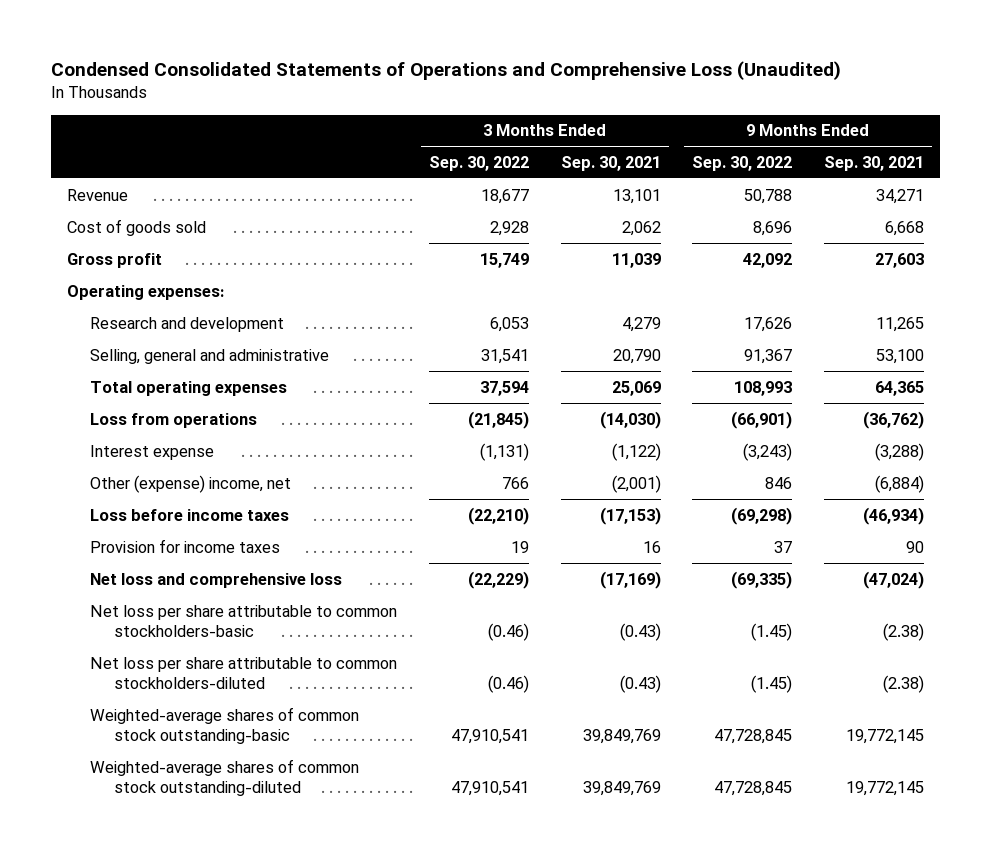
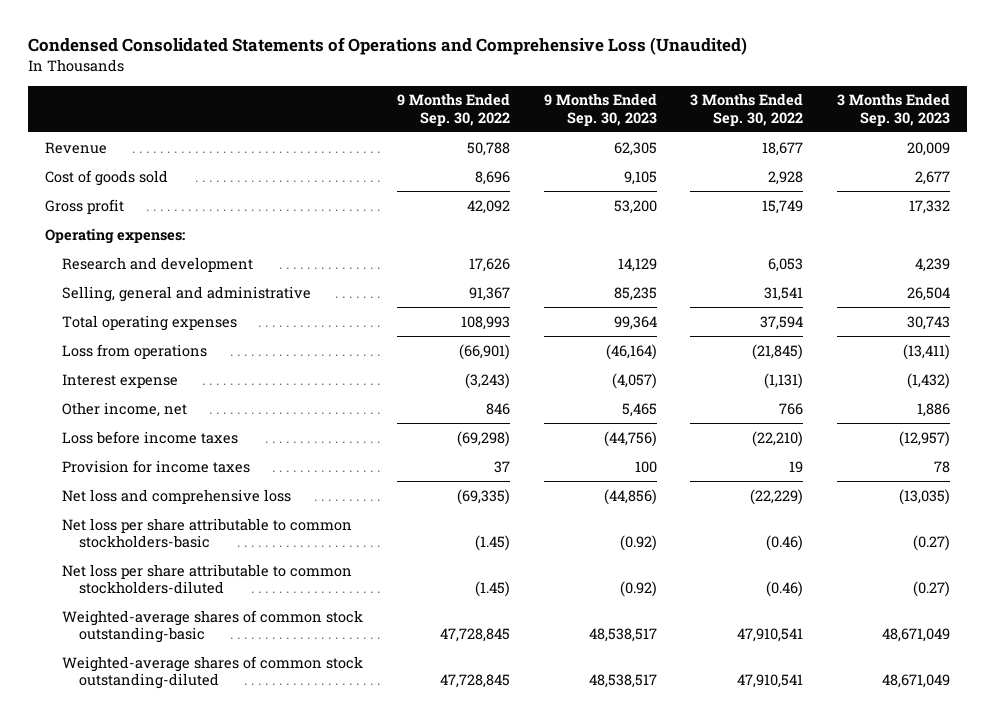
[560,155,661,171] Sep. 30, 2021 -> none
[823,155,924,171] Sep. 30, 2021 -> none
none -> [543,93,657,126] 9 Months Ended Sep. 30, 2023
none -> [837,93,951,126] 3 Months Ended Sep. 30, 2023
[90,474,292,493] Other (expense) income, net -> [61,401,187,417] Other income, net

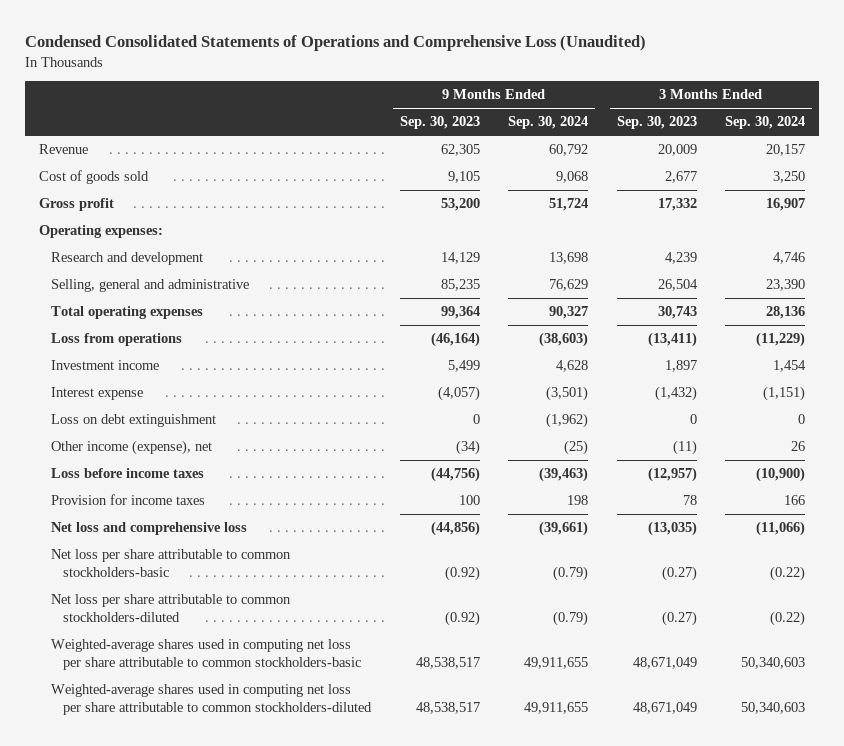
[396,93,510,126] 9 Months Ended Sep. 30, 2022 -> none
[690,93,804,126] 3 Months Ended Sep. 30, 2022 -> none
none -> [508,116,589,130] Sep. 30, 2024
none -> [725,116,806,130] Sep. 30, 2024
none -> [51,360,160,371] Investment income
none -> [51,414,217,428] Loss on debt extinguishment
[61,401,187,417] Other income, net -> [51,440,213,456] Other income (expense), net
[621,402,657,417] 5,465 -> [455,440,480,456] (34)
[917,402,951,417] 1,886 -> [672,440,697,456] (11)
[61,609,363,643] Weighted-average shares of common stock outstanding-basic -> [51,639,362,671] Weighted-average shares used in computing net loss per share attributable to common stockholders-basic
[61,655,363,689] Weighted-average shares of common stock outstanding-diluted -> [51,684,373,716] Weighted-average shares used in computing net loss per share attributable to common stockholders-diluted

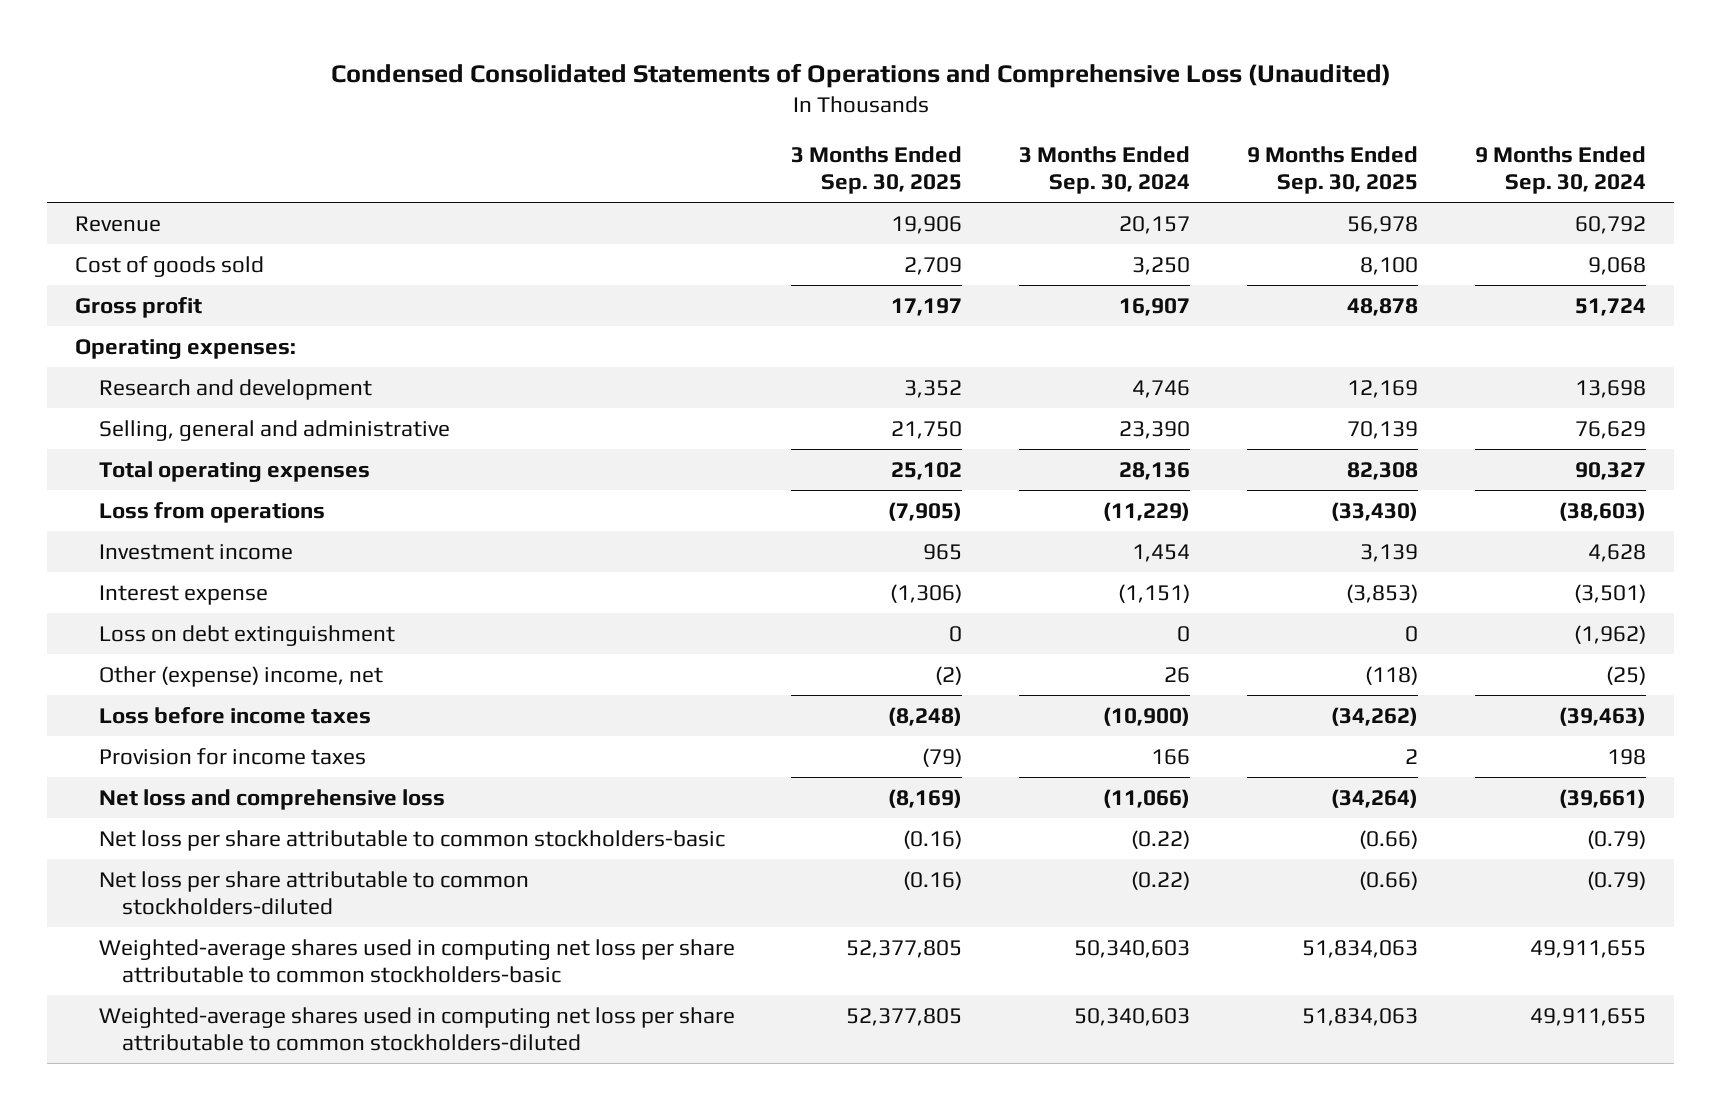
[399,116,480,130] Sep. 30, 2023 -> none
[616,116,697,130] Sep. 30, 2023 -> none
none -> [791,145,963,195] 3 Months Ended Sep. 30, 2025
none -> [1246,145,1418,195] 9 Months Ended Sep. 30, 2025
[51,440,213,456] Other income (expense), net -> [98,665,383,687] Other (expense) income, net

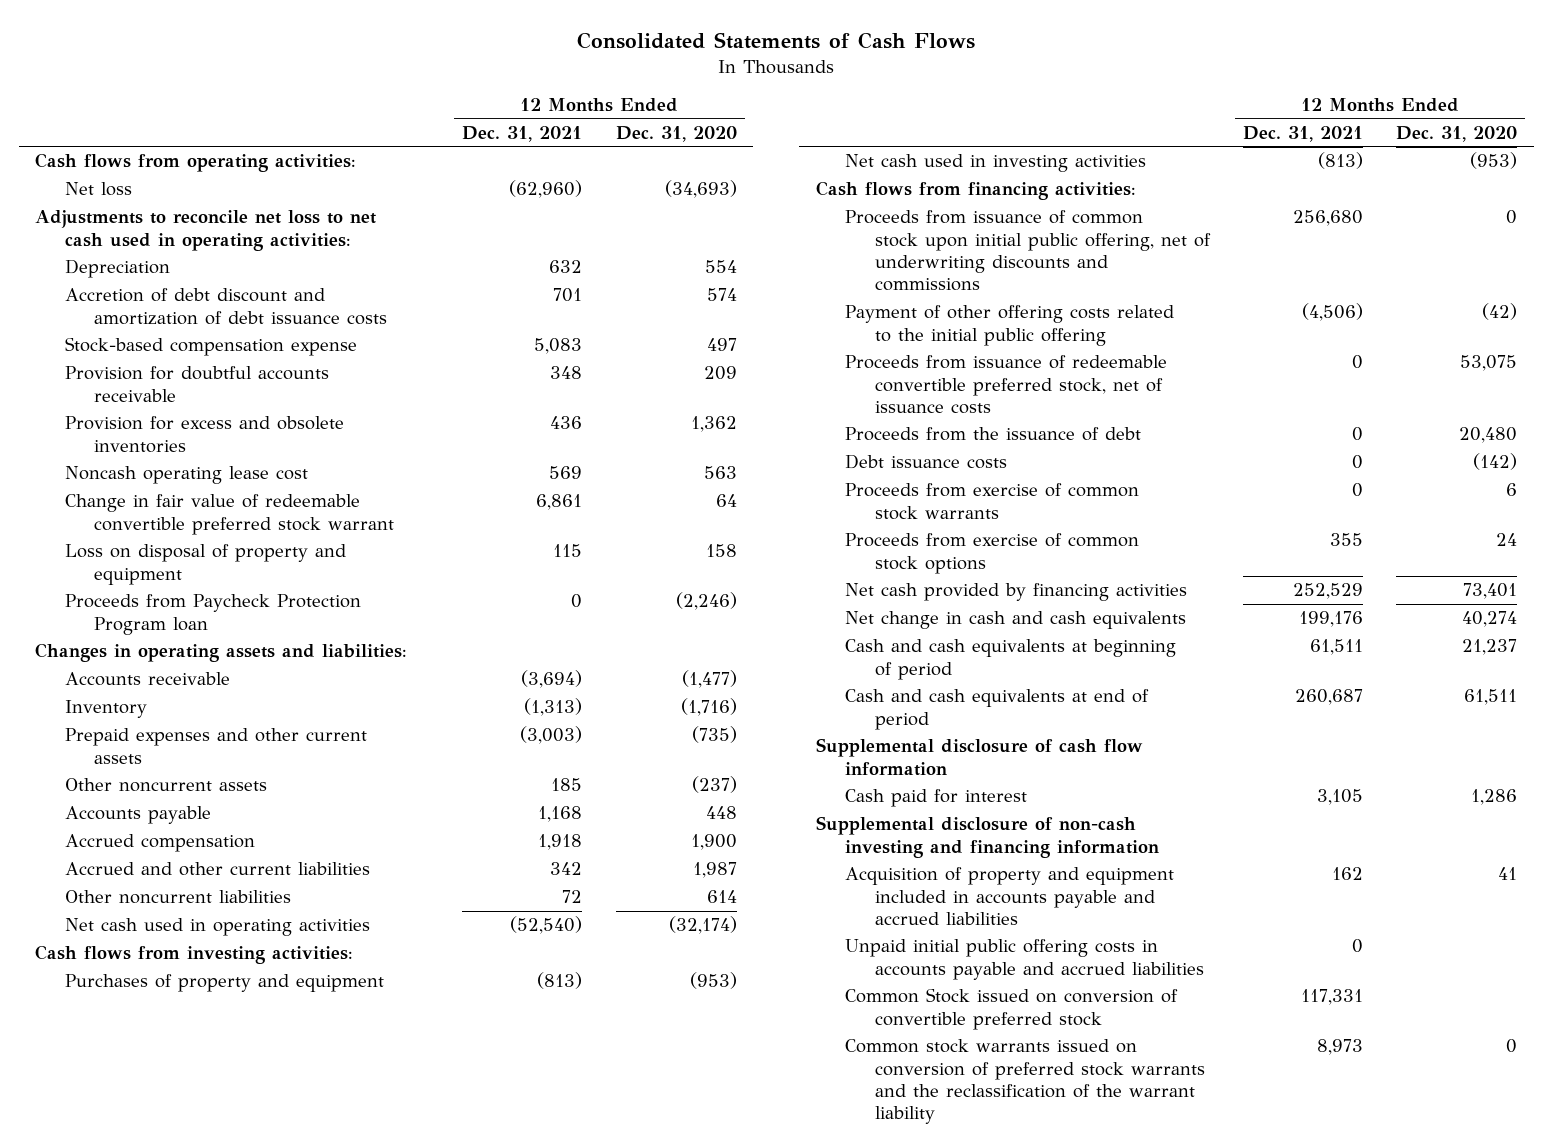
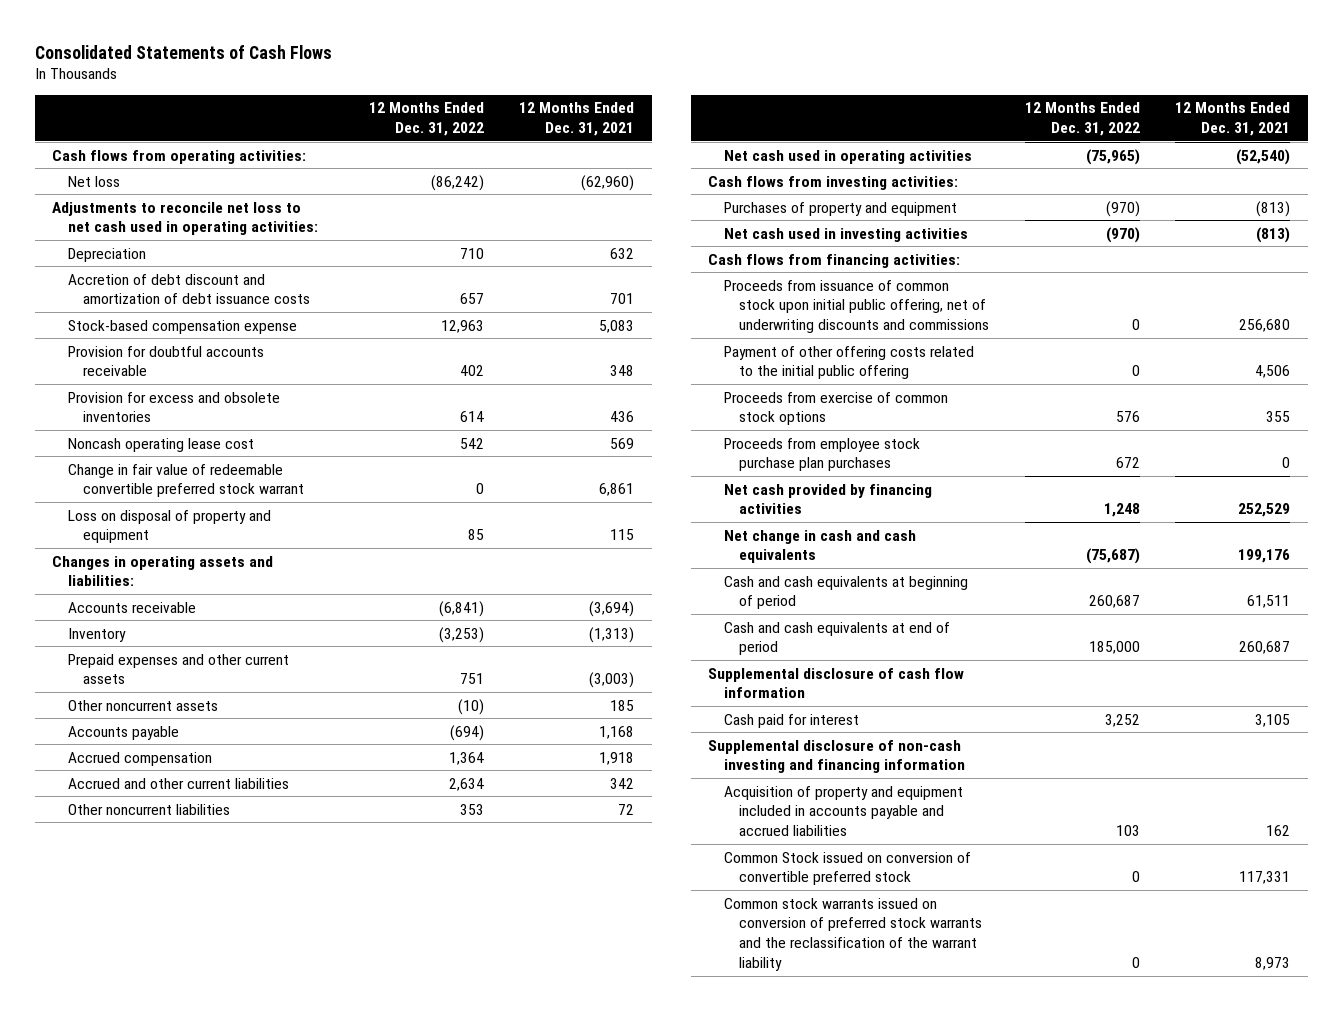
[615,125,737,142] Dec. 31, 2020 -> none
none -> [368,102,484,137] 12 Months Ended Dec. 31, 2022
[64,594,361,635] Proceeds from Paycheck Protection Program loan -> none
[845,355,1168,414] Proceeds from issuance of redeemable convertible preferred stock, net of issuance costs -> none
[845,427,1142,442] Proceeds from the issuance of debt -> none
[845,454,1008,470] Debt issuance costs -> none
[845,483,1140,520] Proceeds from exercise of common stock warrants -> none
[1301,303,1363,322] (4,506) -> [1255,365,1291,379] 4,506
none -> [723,437,920,472] Proceeds from employee stock purchase plan purchases
[845,939,1204,980] Unpaid initial public offering costs in accounts payable and accrued liabilities -> none

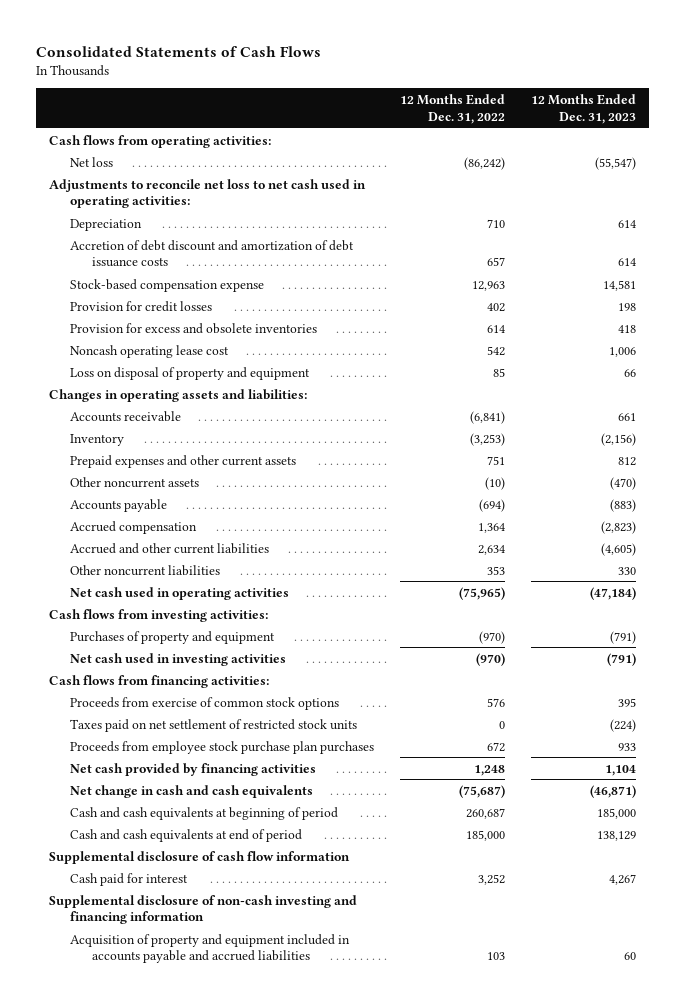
[519,102,635,137] 12 Months Ended Dec. 31, 2021 -> none
none -> [531,94,637,124] 12 Months Ended Dec. 31, 2023
[67,345,264,377] Provision for doubtful accounts receivable -> [70,300,213,312] Provision for credit losses
[67,463,305,498] Change in fair value of redeemable convertible preferred stock warrant -> none
[723,279,990,334] Proceeds from issuance of common stock upon initial public offering, net of underwriting discounts and commissions -> none
[723,345,974,380] Payment of other offering costs related to the initial public offering -> none
none -> [70,718,358,732] Taxes paid on net settlement of restricted stock units
[723,851,971,886] Common Stock issued on conversion of convertible preferred stock -> none
[723,897,983,972] Common stock warrants issued on conversion of preferred stock warrants and the reclassification of the warrant liability -> none

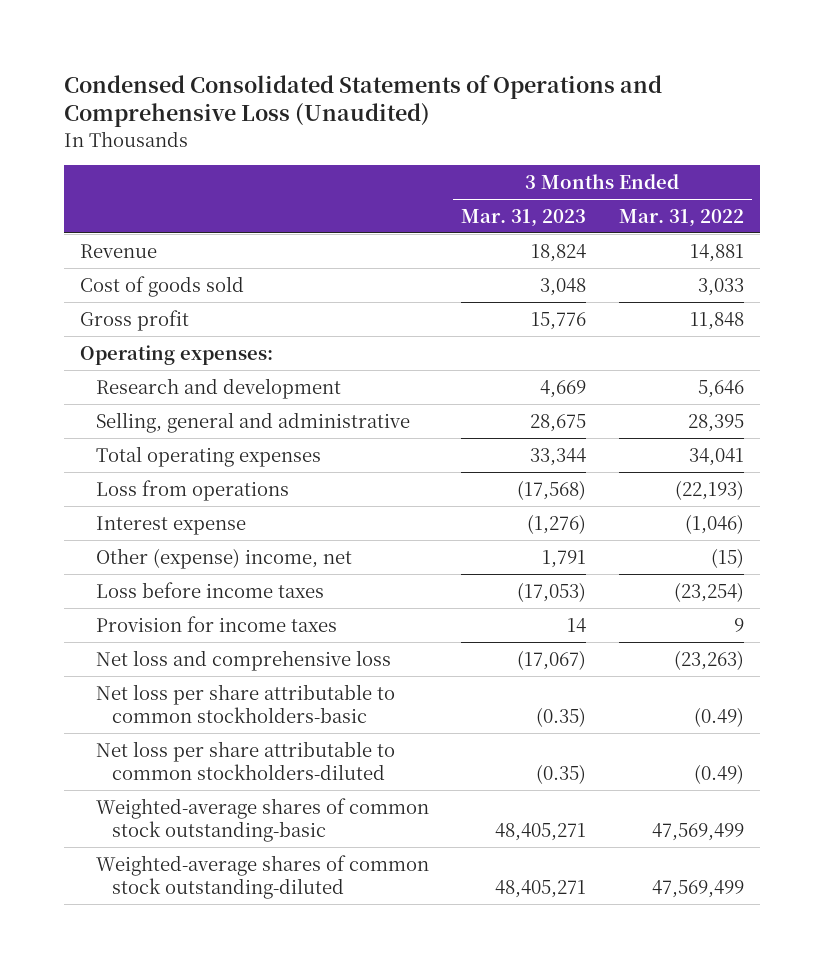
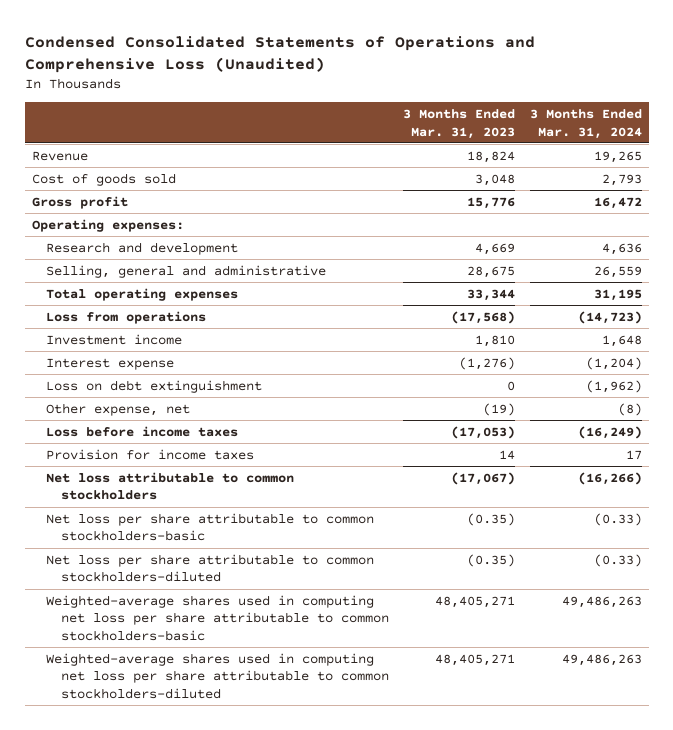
[618,208,744,227] Mar. 31, 2022 -> none
none -> [529,109,642,139] 3 Months Ended Mar. 31, 2024
none -> [46,333,183,345] Investment income
none -> [46,379,263,393] Loss on debt extinguishment
[95,547,352,569] Other (expense) income, net -> [46,402,191,416] Other expense, net
[542,549,587,568] 1,791 -> [483,402,516,416] (19)
[95,649,391,671] Net loss and comprehensive loss -> [46,471,295,501] Net loss attributable to common stockholders
[95,797,429,842] Weighted-average shares of common stock outstanding-basic -> [46,594,390,641] Weighted-average shares used in computing net loss per share attributable to common stockholders-basic
[95,854,429,899] Weighted-average shares of common stock outstanding-diluted -> [46,652,390,699] Weighted-average shares used in computing net loss per share attributable to common stockholders-diluted

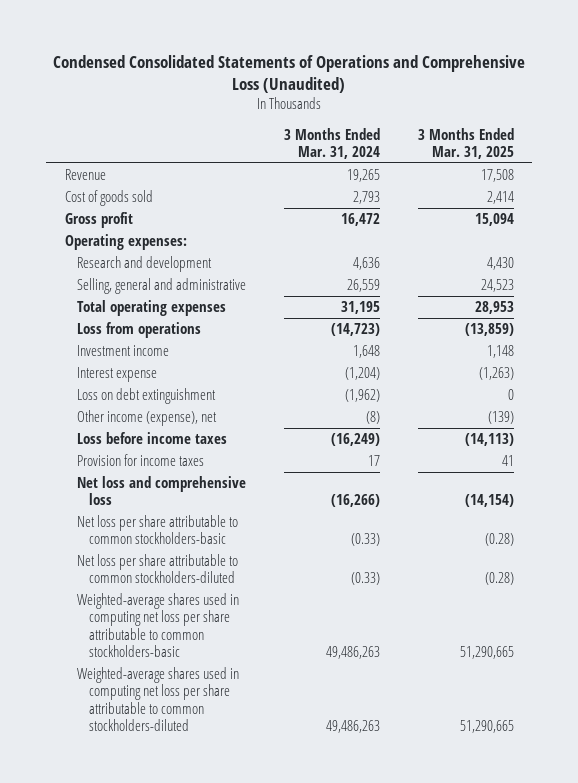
[403,109,516,139] 3 Months Ended Mar. 31, 2023 -> none
none -> [417,127,514,160] 3 Months Ended Mar. 31, 2025
[46,402,191,416] Other expense, net -> [77,410,218,427] Other income (expense), net
[46,471,295,501] Net loss attributable to common stockholders -> [77,476,247,506] Net loss and comprehensive loss

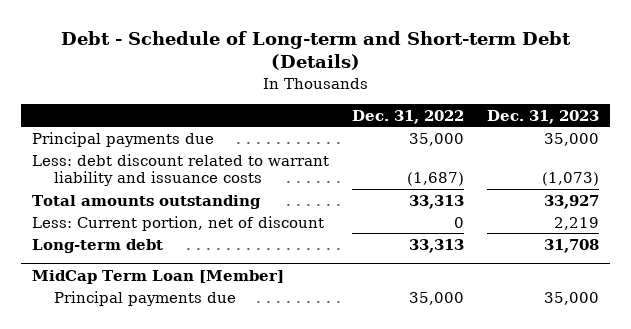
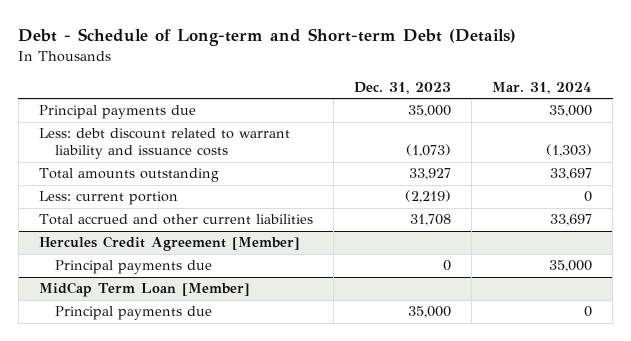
[352,109,465,124] Dec. 31, 2022 -> none
none -> [492,81,593,94] Mar. 31, 2024
[32,215,325,231] Less: Current portion, net of discount -> [38,191,178,206] Less: current portion
[553,216,599,230] 2,219 -> [405,190,452,204] (2,219)
[32,238,164,253] Long-term debt -> [38,214,313,226] Total accrued and other current liabilities
none -> [38,236,300,252] Hercules Credit Agreement [Member]
none -> [54,260,212,275] Principal payments due

